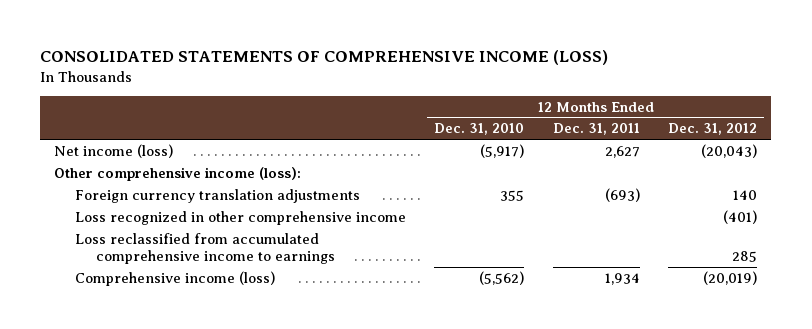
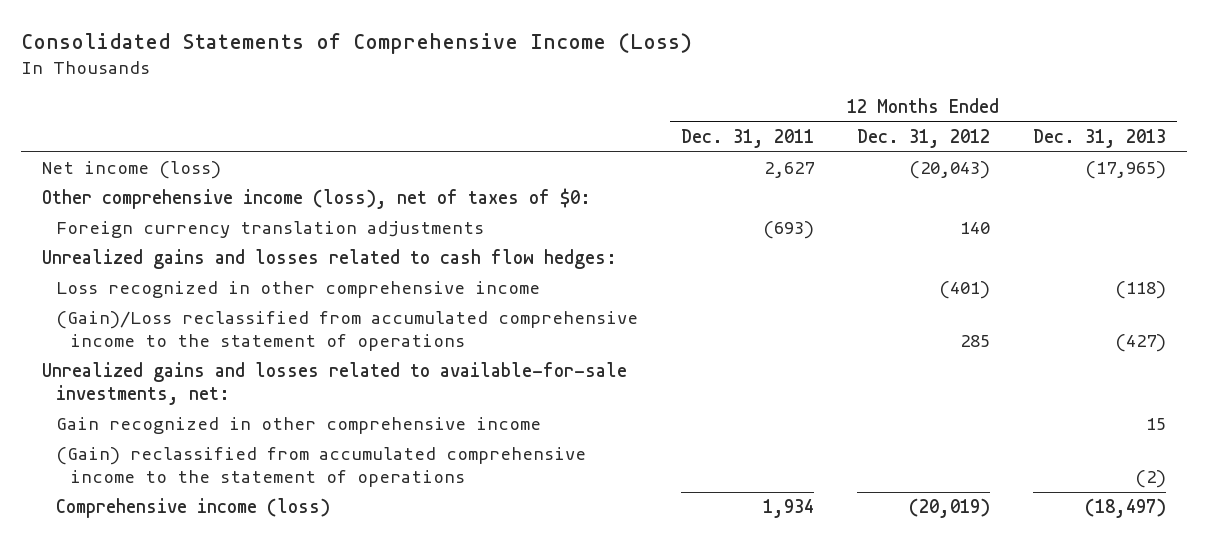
[40,50,609,66] CONSOLIDATED STATEMENTS OF COMPREHENSIVE INCOME (LOSS) -> [20,33,692,55] Consolidated Statements of Comprehensive Income (Loss)
[434,123,525,136] Dec. 31, 2010 -> none
none -> [1032,129,1166,149] Dec. 31, 2013
[54,166,302,181] Other comprehensive income (loss): -> [42,188,592,210] Other comprehensive income (loss), net of taxes of $0:
none -> [42,249,618,270] Unrealized gains and losses related to cash flow hedges:
[75,232,335,265] Loss reclassified from accumulated comprehensive income to earnings -> [55,311,638,352] (Gain)/Loss reclassified from accumulated comprehensive income to the statement of operations
none -> [42,362,628,406] Unrealized gains and losses related to available-for-sale investments, net:
none -> [55,417,541,435] Gain recognized in other comprehensive income
none -> [55,447,586,488] (Gain) reclassified from accumulated comprehensive income to the statement of operations

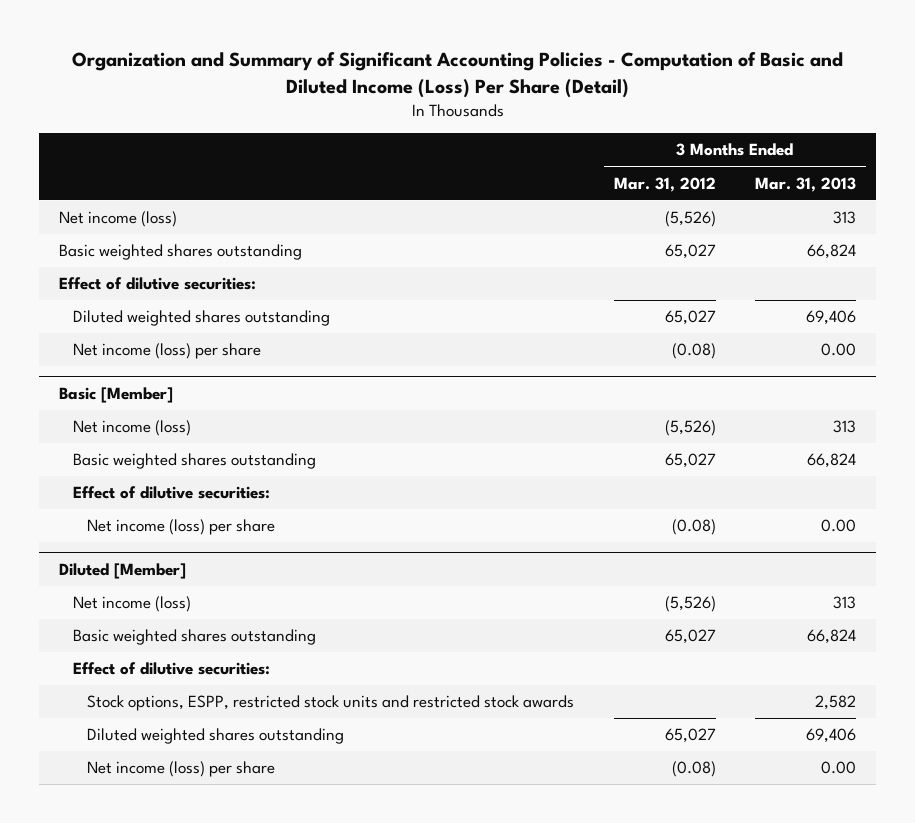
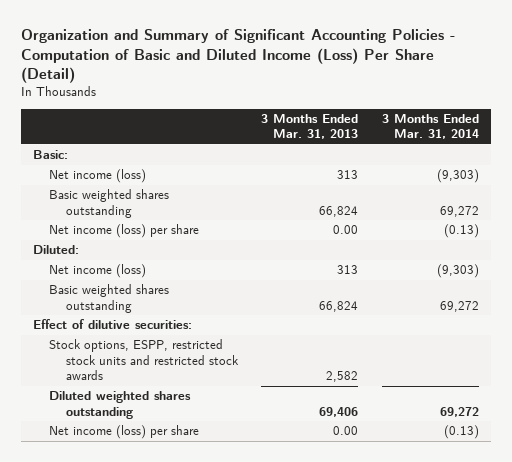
[613,176,716,192] Mar. 31, 2012 -> none
none -> [382,113,480,140] 3 Months Ended Mar. 31, 2014
[59,211,178,228] Net income (loss) -> none
[59,244,303,261] Basic weighted shares outstanding -> none
[59,277,257,291] Effect of dilutive securities: -> none
[73,310,331,327] Diluted weighted shares outstanding -> none
[73,343,262,360] Net income (loss) per share -> none
[59,386,174,403] Basic [Member] -> none
none -> [32,150,68,160] Basic:
[73,486,271,500] Effect of dilutive securities: -> none
[59,562,187,579] Diluted [Member] -> none
none -> [32,245,79,255] Diluted:

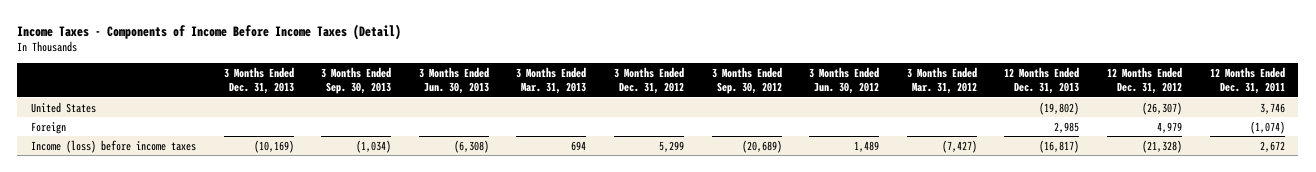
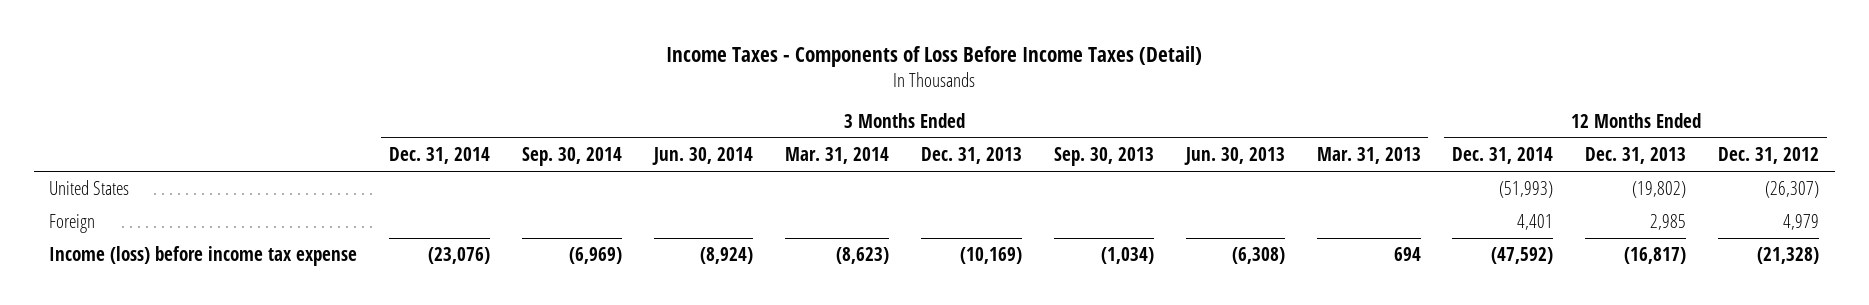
[17,23,402,40] Income Taxes - Components of Income Before Income Taxes (Detail) -> [666,45,1203,67] Income Taxes - Components of Loss Before Income Taxes (Detail)
[614,66,685,95] 3 Months Ended Dec. 31, 2012 -> none
[711,66,782,95] 3 Months Ended Sep. 30, 2012 -> none
[809,66,880,95] 3 Months Ended Jun. 30, 2012 -> none
[906,66,977,95] 3 Months Ended Mar. 31, 2012 -> none
[1209,66,1285,95] 12 Months Ended Dec. 31, 2011 -> none
none -> [389,147,491,165] Dec. 31, 2014
none -> [522,147,623,167] Sep. 30, 2014
none -> [652,147,754,166] Jun. 30, 2014
none -> [785,147,890,165] Mar. 31, 2014
none -> [1452,147,1554,165] Dec. 31, 2014
[31,139,197,153] Income (loss) before income taxes -> [49,246,358,267] Income (loss) before income tax expense

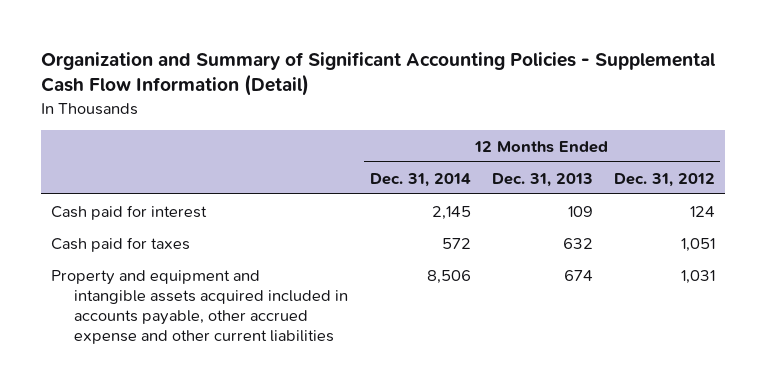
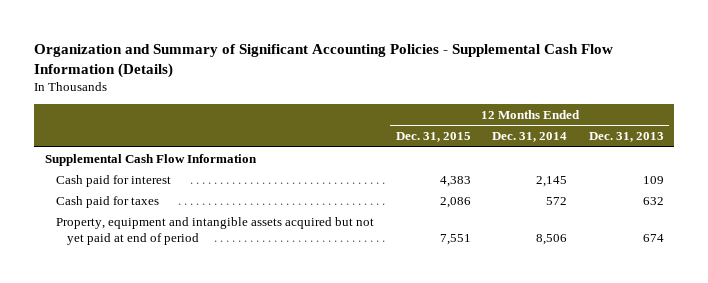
[40,51,716,97] Organization and Summary of Significant Accounting Policies - Supplemental Cash Flow Information (Detail) -> [33,43,613,78] Organization and Summary of Significant Accounting Policies - Supplemental Cash Flow Information (Details)
[613,172,715,187] Dec. 31, 2012 -> none
none -> [395,132,471,143] Dec. 31, 2015
none -> [44,153,257,166] Supplemental Cash Flow Information
[51,269,349,345] Property and equipment and intangible assets acquired included in accounts payable, other accrued expense and other current liabilities -> [55,216,374,245] Property, equipment and intangible assets acquired but not yet paid at end of period

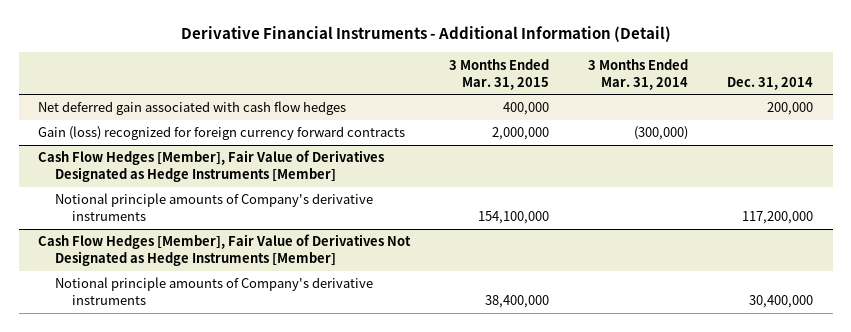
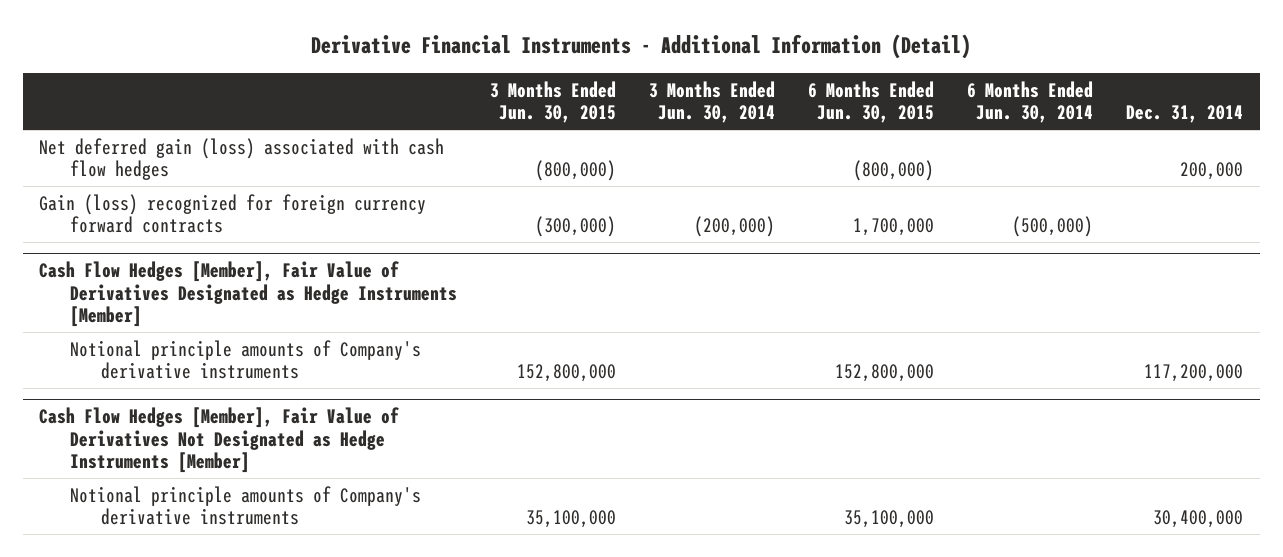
[449,58,550,90] 3 Months Ended Mar. 31, 2015 -> none
[588,58,689,90] 3 Months Ended Mar. 31, 2014 -> none
none -> [490,80,617,124] 3 Months Ended Jun. 30, 2015
none -> [649,80,776,124] 3 Months Ended Jun. 30, 2014
none -> [808,80,935,124] 6 Months Ended Jun. 30, 2015
none -> [967,80,1094,124] 6 Months Ended Jun. 30, 2014
[38,101,347,116] Net deferred gain associated with cash flow hedges -> [39,137,445,181] Net deferred gain (loss) associated with cash flow hedges

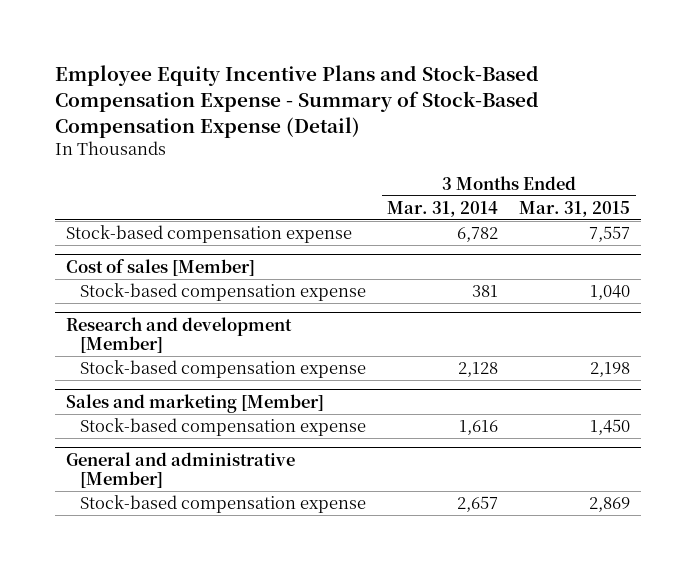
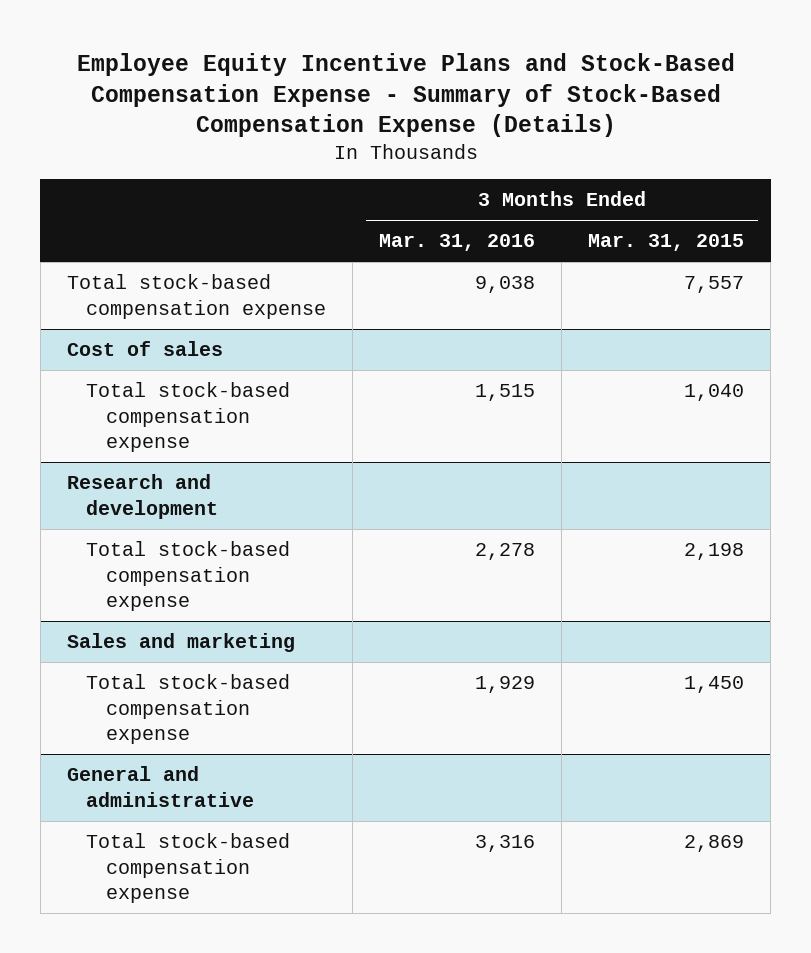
[55,65,540,138] Employee Equity Incentive Plans and Stock-Based Compensation Expense - Summary of Stock-Based Compensation Expense (Detail) -> [76,52,735,138] Employee Equity Incentive Plans and Stock-Based Compensation Expense - Summary of Stock-Based Compensation Expense (Details)
[386,200,498,217] Mar. 31, 2014 -> none
none -> [379,234,536,252] Mar. 31, 2016
[65,225,352,244] Stock-based compensation expense -> [66,274,327,319] Total stock-based compensation expense
[65,258,255,276] Cost of sales [Member] -> [66,341,223,357] Cost of sales
[79,283,366,302] Stock-based compensation expense -> [86,382,291,452] Total stock-based compensation expense
[65,316,292,353] Research and development [Member] -> [66,474,219,519] Research and development
[79,360,366,379] Stock-based compensation expense -> [86,541,291,611] Total stock-based compensation expense
[65,393,324,413] Sales and marketing [Member] -> [66,633,295,653] Sales and marketing
[79,418,366,437] Stock-based compensation expense -> [86,674,291,744] Total stock-based compensation expense
[65,451,295,488] General and administrative [Member] -> [66,766,255,807] General and administrative
[79,495,366,514] Stock-based compensation expense -> [86,833,291,903] Total stock-based compensation expense

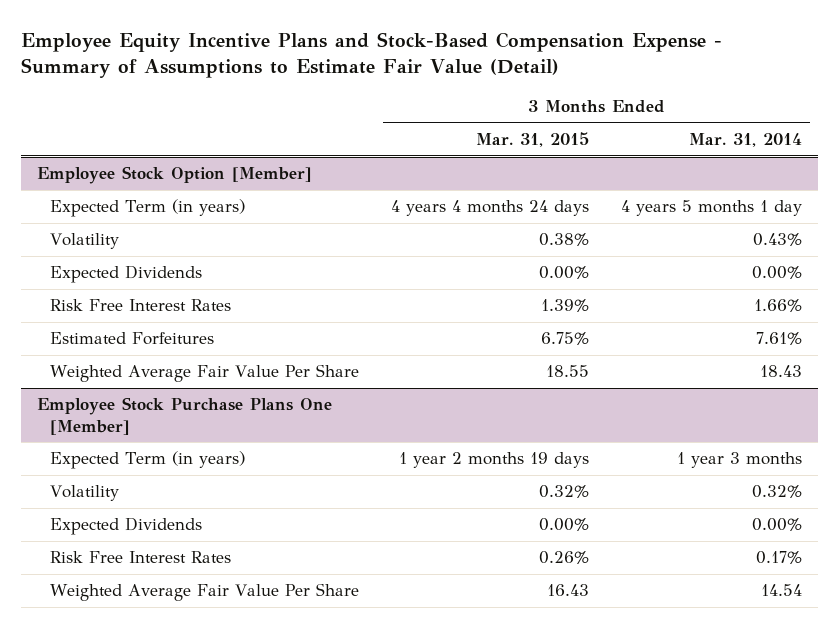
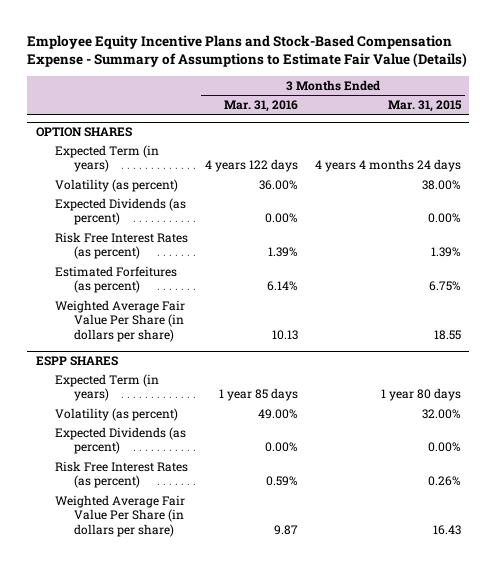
[21,32,723,79] Employee Equity Incentive Plans and Stock-Based Compensation Expense - Summary of Assumptions to Estimate Fair Value (Detail) -> [27,34,468,68] Employee Equity Incentive Plans and Stock-Based Compensation Expense - Summary of Assumptions to Estimate Fair Value (Details)
[688,133,802,148] Mar. 31, 2014 -> none
none -> [223,100,298,113] Mar. 31, 2016
[37,166,313,185] Employee Stock Option [Member] -> [35,127,132,138] OPTION SHARES
[50,233,120,250] Volatility -> [54,178,178,192] Volatility (as percent)
[539,233,590,247] 0.38% -> [421,179,461,190] 38.00%
[50,265,203,284] Expected Dividends -> [54,197,186,226] Expected Dividends (as percent)
[50,299,232,312] Risk Free Interest Rates -> [54,231,188,260] Risk Free Interest Rates (as percent)
[50,332,215,346] Estimated Forfeitures -> [54,265,177,294] Estimated Forfeitures (as percent)
[50,364,360,383] Weighted Average Fair Value Per Share -> [54,299,185,343] Weighted Average Fair Value Per Share (in dollars per share)
[37,397,333,435] Employee Stock Purchase Plans One [Member] -> [35,356,118,367] ESPP SHARES
[399,452,590,469] 1 year 2 months 19 days -> [380,388,461,402] 1 year 80 days
[50,485,120,502] Volatility -> [54,407,178,421] Volatility (as percent)
[539,485,590,499] 0.32% -> [421,408,461,419] 32.00%
[50,517,203,536] Expected Dividends -> [54,426,186,455] Expected Dividends (as percent)
[50,551,232,564] Risk Free Interest Rates -> [54,460,188,489] Risk Free Interest Rates (as percent)
[50,583,360,602] Weighted Average Fair Value Per Share -> [54,494,185,538] Weighted Average Fair Value Per Share (in dollars per share)

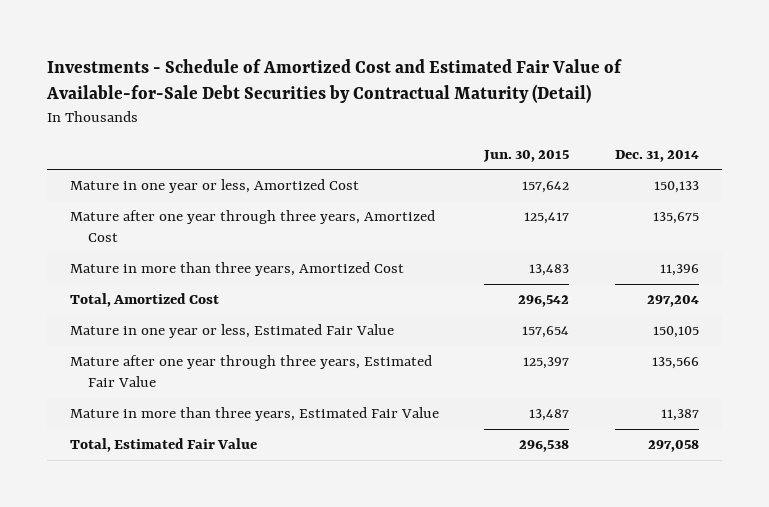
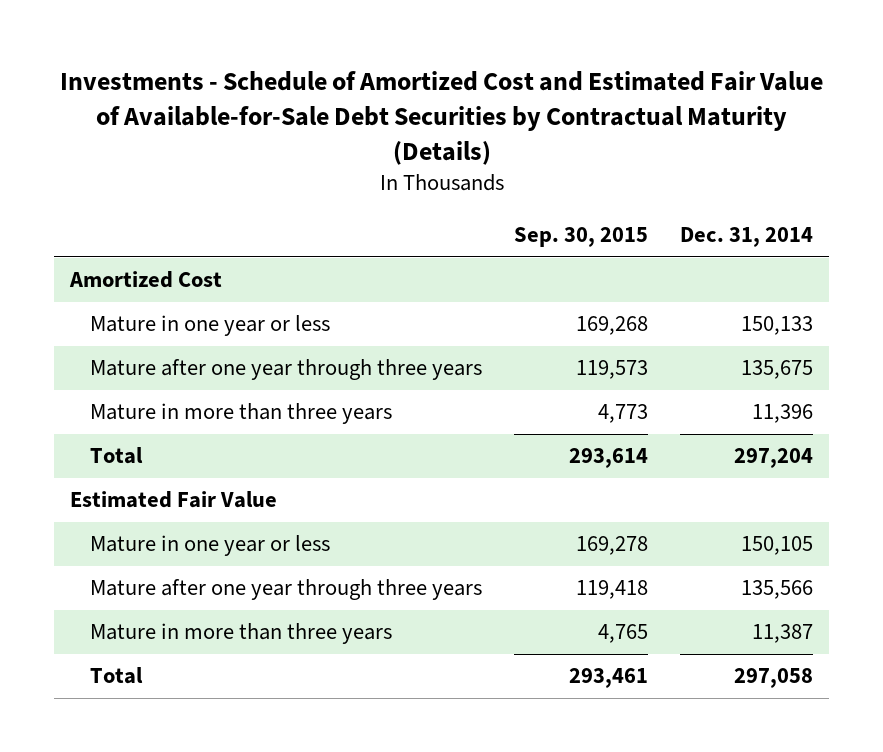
[45,58,622,103] Investments - Schedule of Amortized Cost and Estimated Fair Value of Available-for-Sale Debt Securities by Contractual Maturity (Detail) -> [59,70,823,165] Investments - Schedule of Amortized Cost and Estimated Fair Value of Available-for-Sale Debt Securities by Contractual Maturity (Details)
[483,149,570,162] Jun. 30, 2015 -> none
none -> [514,227,649,248] Sep. 30, 2015
none -> [69,271,223,289] Amortized Cost
[69,179,359,194] Mature in one year or less, Amortized Cost -> [90,315,331,337] Mature in one year or less
[69,210,435,243] Mature after one year through three years, Amortized Cost -> [90,359,483,381] Mature after one year through three years
[69,262,404,277] Mature in more than three years, Amortized Cost -> [90,403,393,425] Mature in more than three years
[69,293,219,308] Total, Amortized Cost -> [90,447,144,465] Total
none -> [70,491,278,509] Estimated Fair Value
[69,324,394,339] Mature in one year or less, Estimated Fair Value -> [90,535,331,557] Mature in one year or less
[69,355,432,388] Mature after one year through three years, Estimated Fair Value -> [90,579,483,601] Mature after one year through three years
[69,407,439,422] Mature in more than three years, Estimated Fair Value -> [90,623,393,645] Mature in more than three years
[69,438,257,453] Total, Estimated Fair Value -> [90,667,144,685] Total

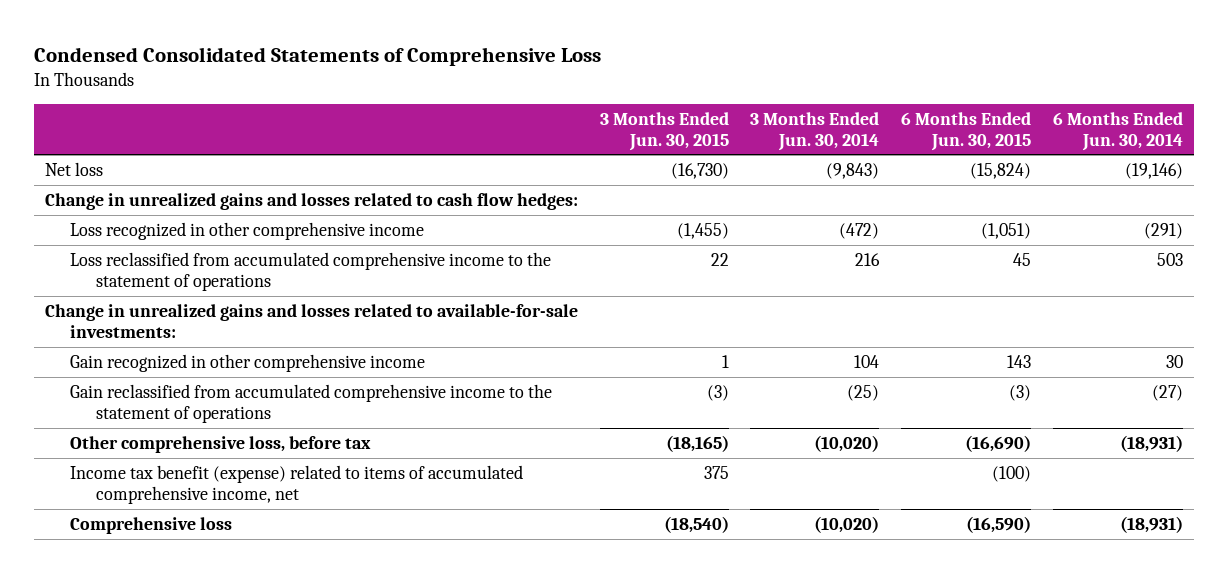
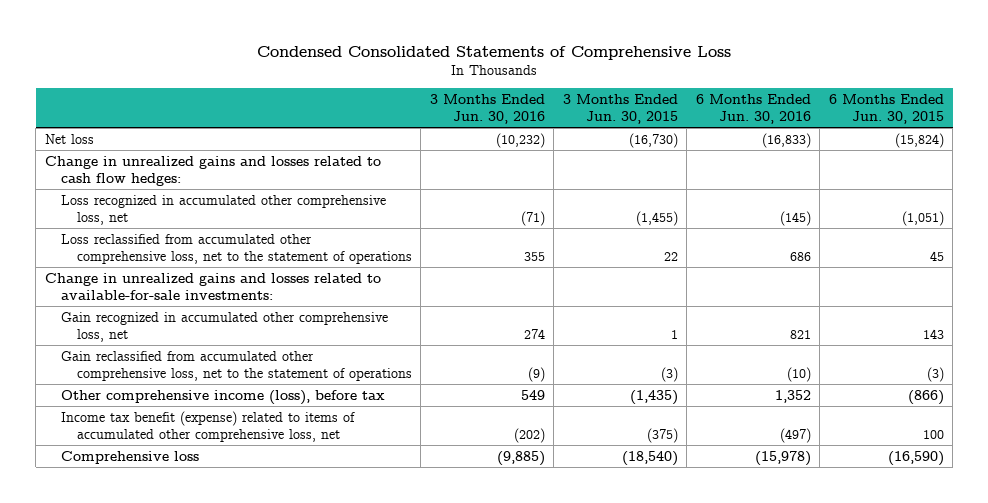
[750,111,880,151] 3 Months Ended Jun. 30, 2014 -> none
[1052,111,1183,151] 6 Months Ended Jun. 30, 2014 -> none
none -> [429,93,545,124] 3 Months Ended Jun. 30, 2016
none -> [695,93,811,124] 6 Months Ended Jun. 30, 2016
[70,221,425,240] Loss recognized in other comprehensive income -> [60,194,386,225] Loss recognized in accumulated other comprehensive loss, net
[70,251,552,292] Loss reclassified from accumulated comprehensive income to the statement of operations -> [60,233,412,264] Loss reclassified from accumulated other comprehensive loss, net to the statement of operations
[70,353,426,372] Gain recognized in other comprehensive income -> [60,311,388,342] Gain recognized in accumulated other comprehensive loss, net
[70,383,553,424] Gain reclassified from accumulated comprehensive income to the statement of operations -> [60,350,412,381] Gain reclassified from accumulated other comprehensive loss, net to the statement of operations
[70,435,372,453] Other comprehensive loss, before tax -> [60,389,385,405] Other comprehensive income (loss), before tax
[665,434,729,452] (18,165) -> [629,389,678,405] (1,435)
[965,434,1032,452] (16,690) -> [907,389,944,405] (866)
[70,464,524,505] Income tax benefit (expense) related to items of accumulated comprehensive income, net -> [60,410,355,442] Income tax benefit (expense) related to items of accumulated other comprehensive loss, net
[703,465,729,479] 375 -> [646,427,678,443] (375)
[992,465,1032,482] (100) -> [922,429,944,439] 100

